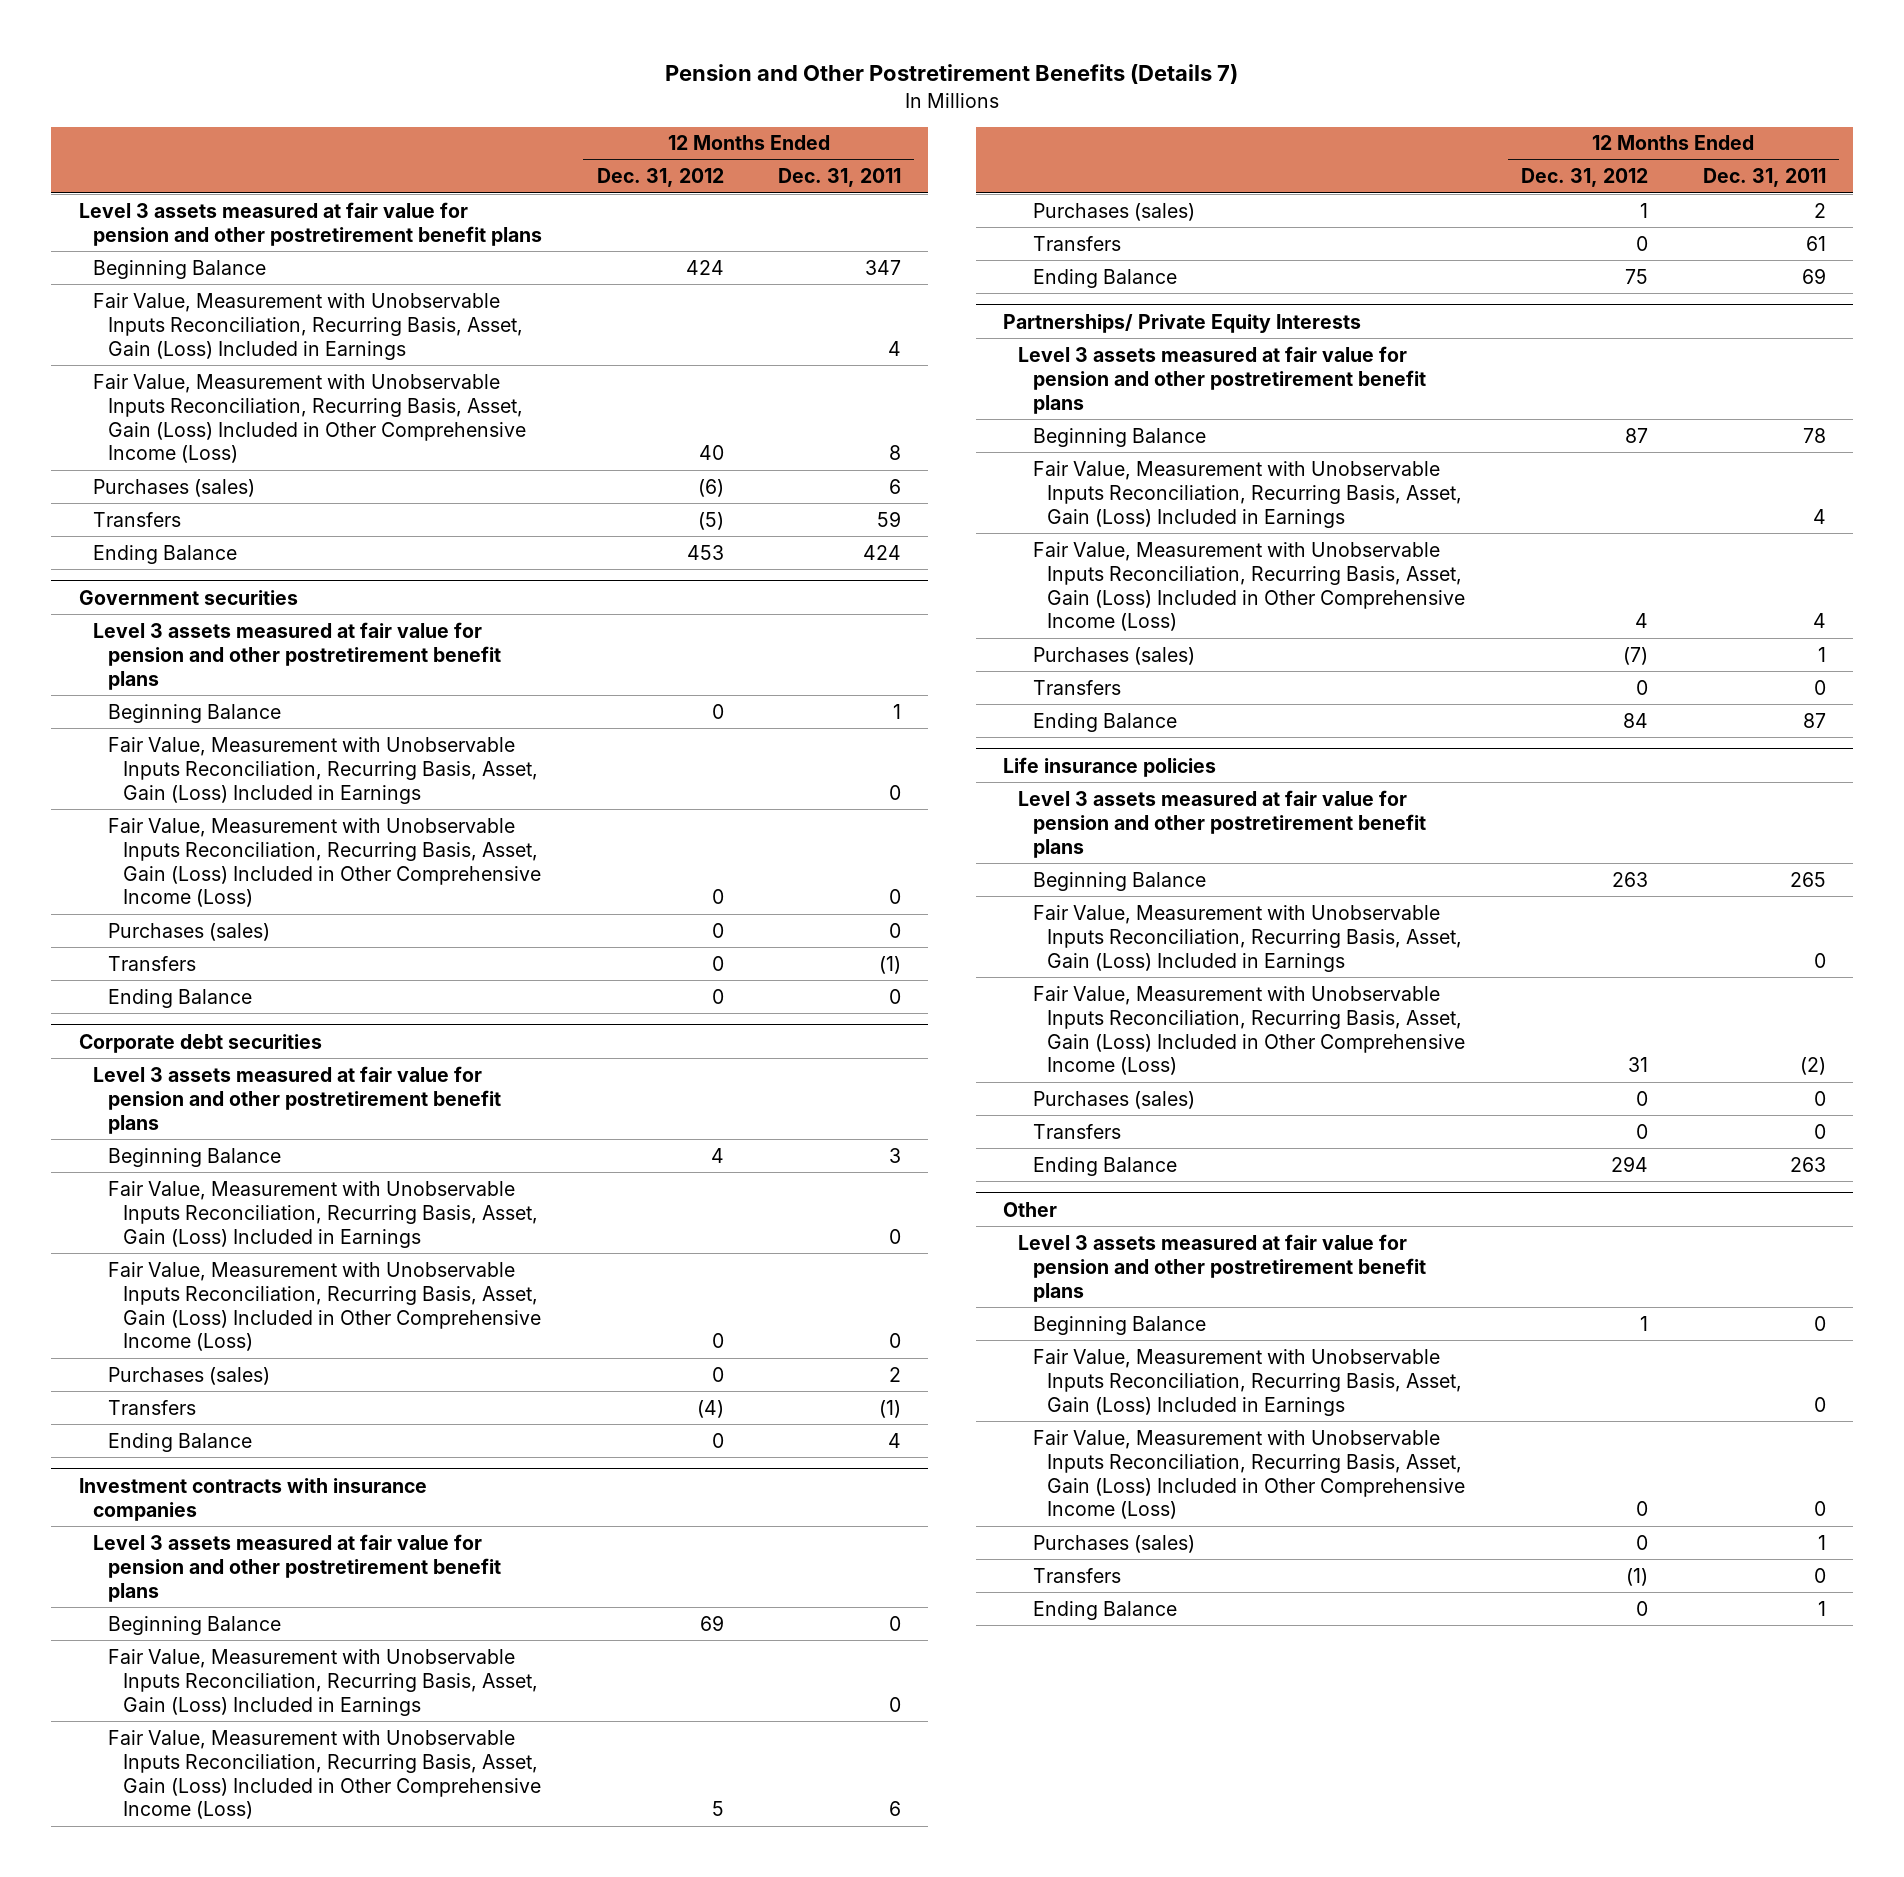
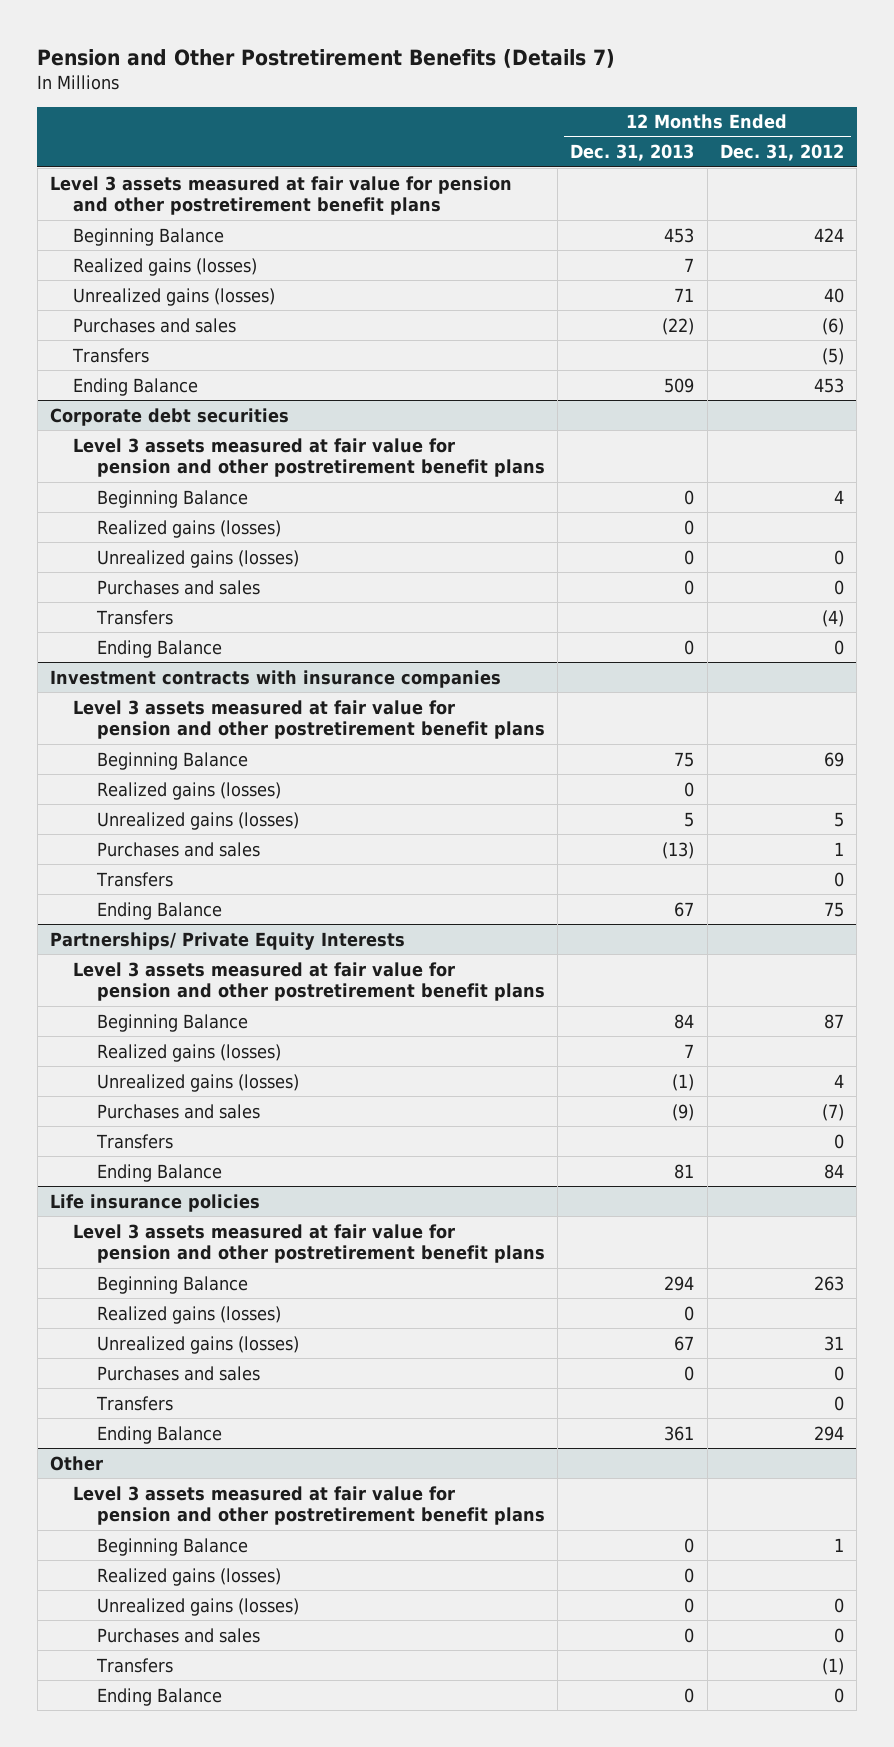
[777,168,901,188] Dec. 31, 2011 -> none
none -> [570,144,695,162] Dec. 31, 2013
[93,292,523,360] Fair Value, Measurement with Unobservable Inputs Reconciliation, Recurring Basis, Asset, Gain (Loss) Included in Earnings -> [73,257,258,276] Realized gains (losses)
[93,373,526,464] Fair Value, Measurement with Unobservable Inputs Reconciliation, Recurring Basis, Asset, Gain (Loss) Included in Other Comprehensive Income (Loss) -> [73,287,276,306] Unrealized gains (losses)
[93,478,256,497] Purchases (sales) -> [73,317,237,333] Purchases and sales
[78,589,298,605] Government securities -> none
[93,621,501,690] Level 3 assets measured at fair value for pension and other postretirement benefit plans -> none
[107,703,281,723] Beginning Balance -> none
[107,736,538,804] Fair Value, Measurement with Unobservable Inputs Reconciliation, Recurring Basis, Asset, Gain (Loss) Included in Earnings -> none
[107,817,541,908] Fair Value, Measurement with Unobservable Inputs Reconciliation, Recurring Basis, Asset, Gain (Loss) Included in Other Comprehensive Income (Loss) -> none
[107,922,270,941] Purchases (sales) -> none
[107,955,196,971] Transfers -> none
[107,988,252,1008] Ending Balance -> none
[107,1180,538,1248] Fair Value, Measurement with Unobservable Inputs Reconciliation, Recurring Basis, Asset, Gain (Loss) Included in Earnings -> [96,519,281,538] Realized gains (losses)
[107,1261,541,1352] Fair Value, Measurement with Unobservable Inputs Reconciliation, Recurring Basis, Asset, Gain (Loss) Included in Other Comprehensive Income (Loss) -> [96,549,299,568] Unrealized gains (losses)
[107,1366,270,1385] Purchases (sales) -> [96,579,260,595] Purchases and sales
[107,1648,538,1716] Fair Value, Measurement with Unobservable Inputs Reconciliation, Recurring Basis, Asset, Gain (Loss) Included in Earnings -> [96,781,281,800] Realized gains (losses)
[107,1729,541,1820] Fair Value, Measurement with Unobservable Inputs Reconciliation, Recurring Basis, Asset, Gain (Loss) Included in Other Comprehensive Income (Loss) -> [96,811,299,830] Unrealized gains (losses)
[1032,202,1195,221] Purchases (sales) -> [96,841,260,857] Purchases and sales
[1032,460,1463,528] Fair Value, Measurement with Unobservable Inputs Reconciliation, Recurring Basis, Asset, Gain (Loss) Included in Earnings -> [96,1043,281,1062] Realized gains (losses)
[1032,541,1466,632] Fair Value, Measurement with Unobservable Inputs Reconciliation, Recurring Basis, Asset, Gain (Loss) Included in Other Comprehensive Income (Loss) -> [96,1073,299,1092] Unrealized gains (losses)
[1032,646,1195,665] Purchases (sales) -> [96,1103,260,1119] Purchases and sales
[1032,904,1463,972] Fair Value, Measurement with Unobservable Inputs Reconciliation, Recurring Basis, Asset, Gain (Loss) Included in Earnings -> [96,1305,281,1324] Realized gains (losses)
[1032,985,1466,1076] Fair Value, Measurement with Unobservable Inputs Reconciliation, Recurring Basis, Asset, Gain (Loss) Included in Other Comprehensive Income (Loss) -> [96,1335,299,1354] Unrealized gains (losses)
[1032,1090,1195,1109] Purchases (sales) -> [96,1365,260,1381] Purchases and sales
[1032,1348,1463,1416] Fair Value, Measurement with Unobservable Inputs Reconciliation, Recurring Basis, Asset, Gain (Loss) Included in Earnings -> [96,1567,281,1586] Realized gains (losses)
[1032,1429,1466,1520] Fair Value, Measurement with Unobservable Inputs Reconciliation, Recurring Basis, Asset, Gain (Loss) Included in Other Comprehensive Income (Loss) -> [96,1597,299,1616] Unrealized gains (losses)
[1032,1534,1195,1553] Purchases (sales) -> [96,1627,260,1643] Purchases and sales

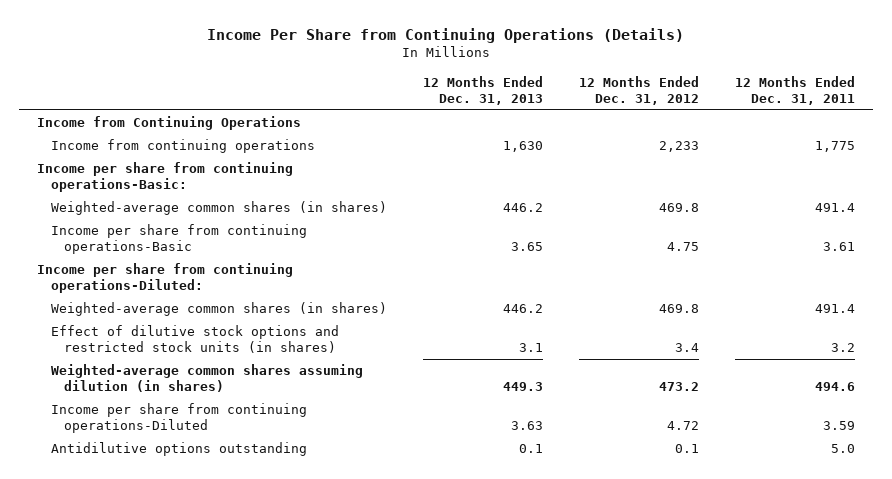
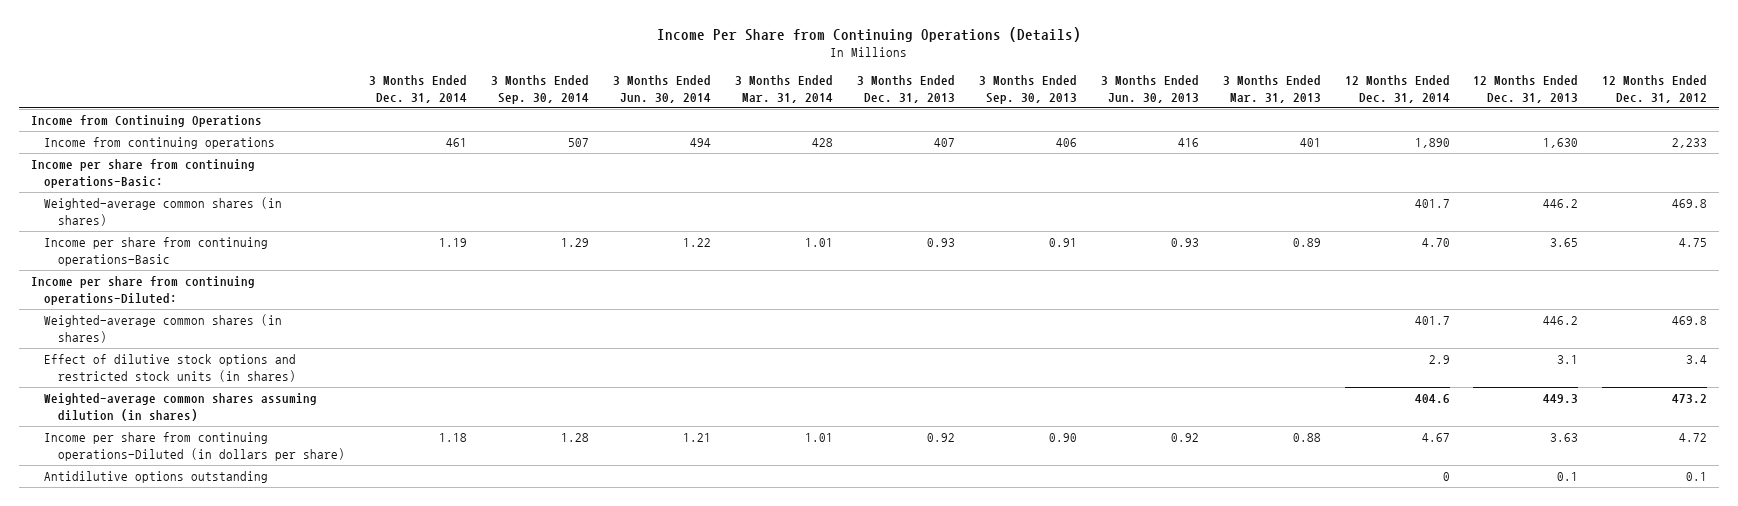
[734,75,855,105] 12 Months Ended Dec. 31, 2011 -> none
none -> [369,75,468,104] 3 Months Ended Dec. 31, 2014
none -> [491,75,590,105] 3 Months Ended Sep. 30, 2014
none -> [612,75,711,104] 3 Months Ended Jun. 30, 2014
none -> [734,75,833,104] 3 Months Ended Mar. 31, 2014
none -> [856,75,955,104] 3 Months Ended Dec. 31, 2013
none -> [978,75,1077,105] 3 Months Ended Sep. 30, 2013
none -> [1100,75,1199,104] 3 Months Ended Jun. 30, 2013
none -> [1222,75,1321,104] 3 Months Ended Mar. 31, 2013
none -> [1344,75,1450,104] 12 Months Ended Dec. 31, 2014
[50,403,307,434] Income per share from continuing operations-Diluted -> [44,432,346,461] Income per share from continuing operations-Diluted (in dollars per share)

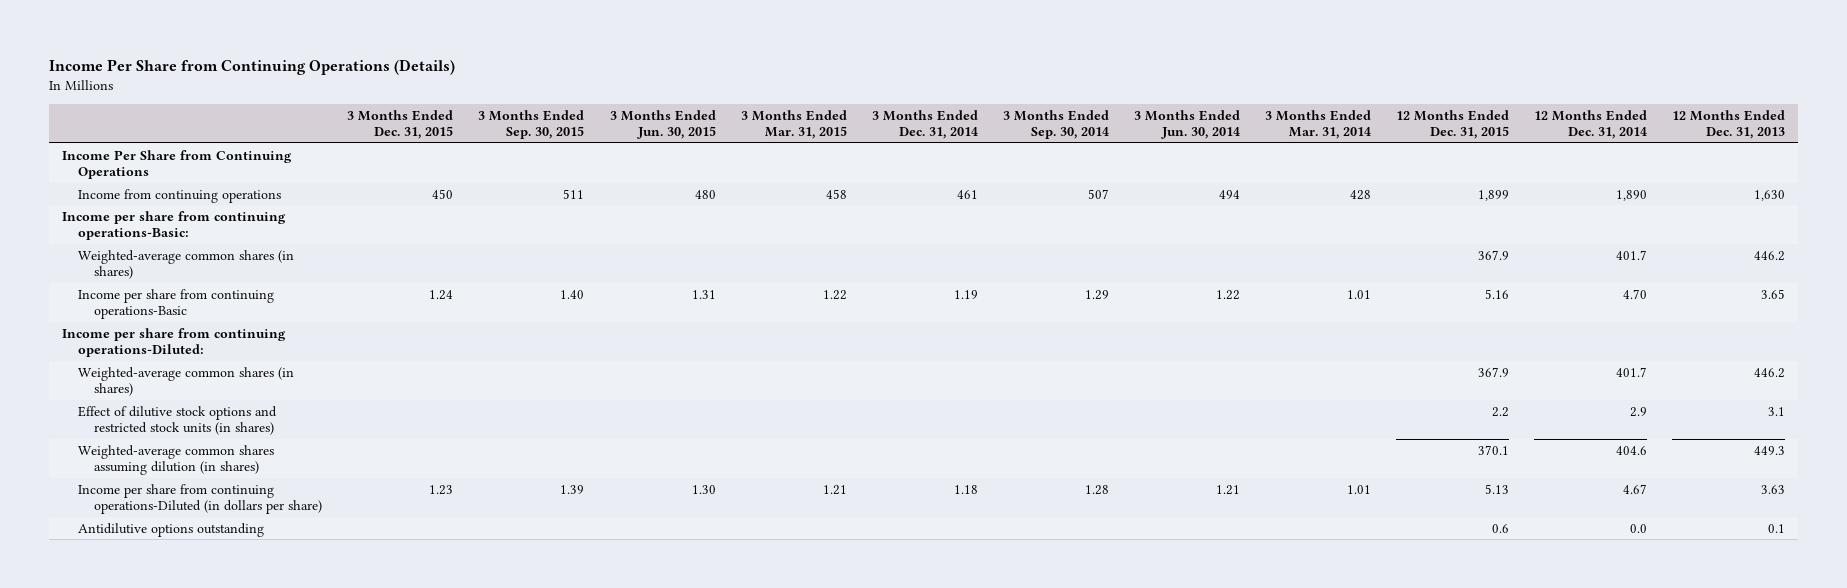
[856,75,955,104] 3 Months Ended Dec. 31, 2013 -> none
[978,75,1077,105] 3 Months Ended Sep. 30, 2013 -> none
[1100,75,1199,104] 3 Months Ended Jun. 30, 2013 -> none
[1222,75,1321,104] 3 Months Ended Mar. 31, 2013 -> none
[1602,75,1708,104] 12 Months Ended Dec. 31, 2012 -> none
none -> [347,109,454,140] 3 Months Ended Dec. 31, 2015
none -> [478,109,585,140] 3 Months Ended Sep. 30, 2015
none -> [609,109,716,140] 3 Months Ended Jun. 30, 2015
none -> [740,109,847,140] 3 Months Ended Mar. 31, 2015
none -> [1396,109,1510,140] 12 Months Ended Dec. 31, 2015
[30,115,262,128] Income from Continuing Operations -> [61,149,292,180] Income Per Share from Continuing Operations
[1442,472,1450,482] 0 -> [1630,523,1648,533] 0.0

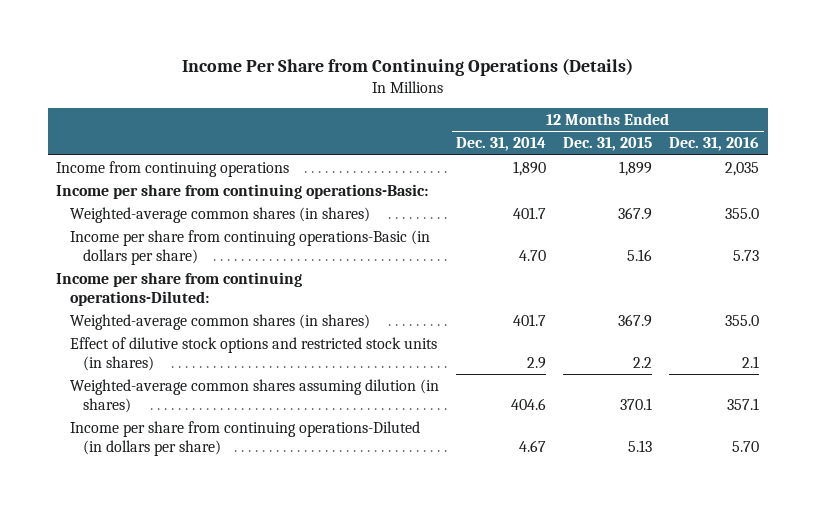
[347,109,454,140] 3 Months Ended Dec. 31, 2015 -> none
[478,109,585,140] 3 Months Ended Sep. 30, 2015 -> none
[609,109,716,140] 3 Months Ended Jun. 30, 2015 -> none
[740,109,847,140] 3 Months Ended Mar. 31, 2015 -> none
[871,109,978,140] 3 Months Ended Dec. 31, 2014 -> none
[1002,109,1109,140] 3 Months Ended Sep. 30, 2014 -> none
[1133,109,1240,140] 3 Months Ended Jun. 30, 2014 -> none
[1264,109,1371,140] 3 Months Ended Mar. 31, 2014 -> none
[1672,109,1786,140] 12 Months Ended Dec. 31, 2013 -> none
none -> [669,137,760,152] Dec. 31, 2016
[61,149,292,180] Income Per Share from Continuing Operations -> none
[77,288,274,320] Income per share from continuing operations-Basic -> [69,229,430,266] Income per share from continuing operations-Basic (in dollars per share)
[77,522,264,537] Antidilutive options outstanding -> none

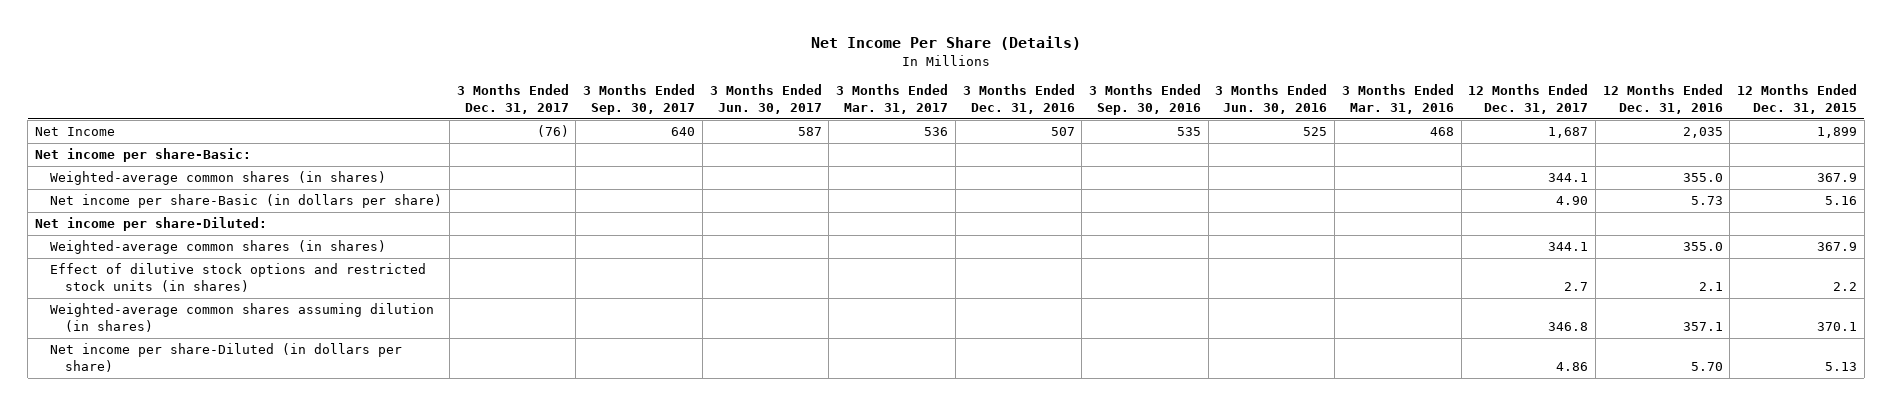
[181,57,633,76] Income Per Share from Continuing Operations (Details) -> [811,36,1082,51] Net Income Per Share (Details)
[455,137,546,152] Dec. 31, 2014 -> none
none -> [456,83,569,114] 3 Months Ended Dec. 31, 2017
none -> [583,83,696,115] 3 Months Ended Sep. 30, 2017
none -> [709,83,822,114] 3 Months Ended Jun. 30, 2017
none -> [836,83,949,114] 3 Months Ended Mar. 31, 2017
none -> [962,83,1075,114] 3 Months Ended Dec. 31, 2016
none -> [1088,83,1201,115] 3 Months Ended Sep. 30, 2016
none -> [1215,83,1328,114] 3 Months Ended Jun. 30, 2016
none -> [1341,83,1454,114] 3 Months Ended Mar. 31, 2016
none -> [1468,83,1589,114] 12 Months Ended Dec. 31, 2017
[56,160,290,177] Income from continuing operations -> [35,127,116,137] Net Income
[56,183,429,199] Income per share from continuing operations-Basic: -> [35,148,252,163] Net income per share-Basic:
[69,229,430,266] Income per share from continuing operations-Basic (in dollars per share) -> [50,194,443,209] Net income per share-Basic (in dollars per share)
[56,271,303,307] Income per share from continuing operations-Diluted: -> [35,217,268,232] Net income per share-Diluted:
[69,420,420,457] Income per share from continuing operations-Diluted (in dollars per share) -> [50,343,403,373] Net income per share-Diluted (in dollars per share)

